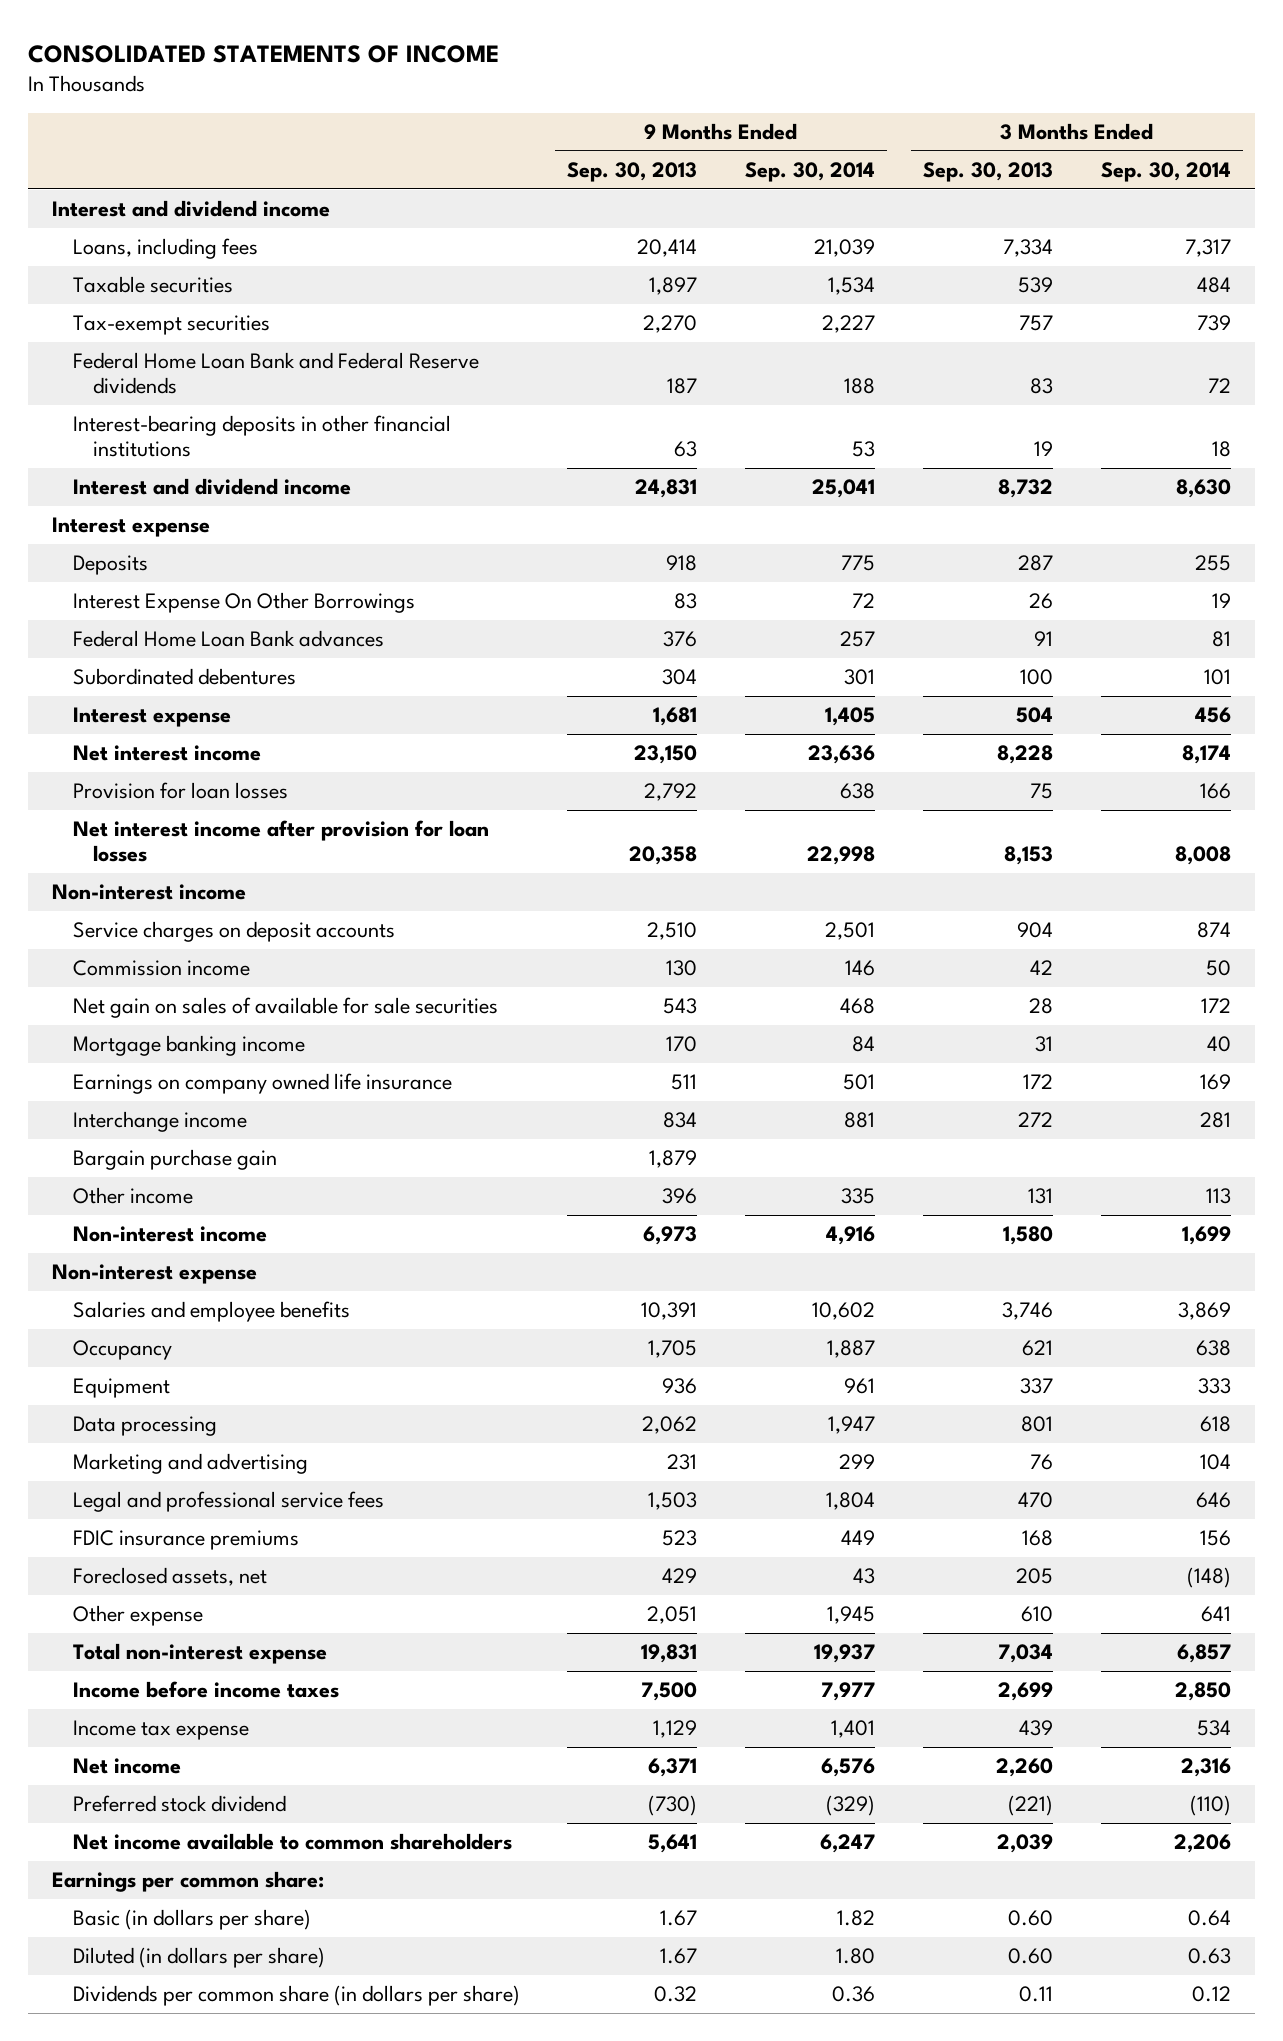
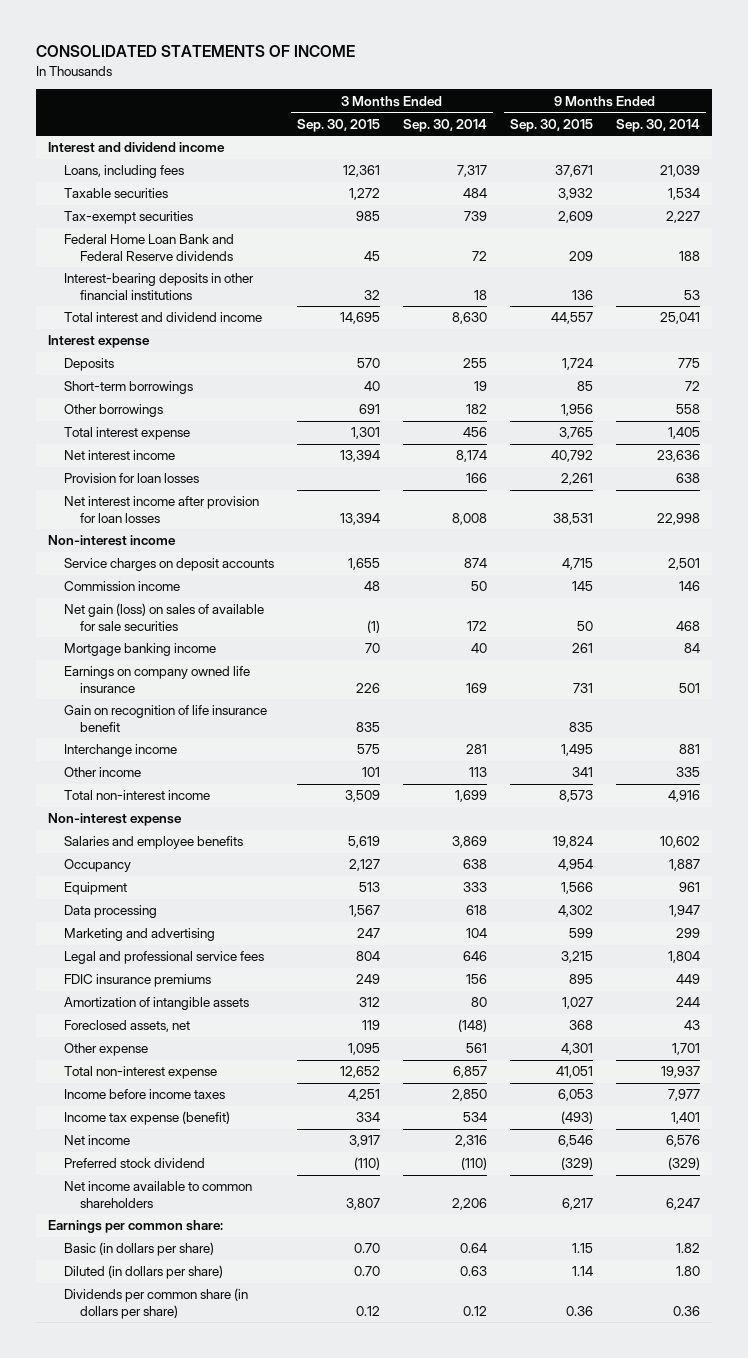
[567,161,698,182] Sep. 30, 2013 -> none
[923,161,1054,182] Sep. 30, 2013 -> none
none -> [296,118,380,132] Sep. 30, 2015
none -> [510,118,594,132] Sep. 30, 2015
[72,478,351,496] Interest and dividend income -> [63,312,262,323] Total interest and dividend income
[72,630,384,648] Federal Home Loan Bank advances -> none
[72,668,296,686] Subordinated debentures -> none
[72,592,415,614] Interest Expense On Other Borrowings -> [63,381,193,395] Short-term borrowings
none -> [63,404,163,418] Other borrowings
[72,707,231,728] Interest expense -> [63,427,190,441] Total interest expense
[72,997,498,1019] Net gain on sales of available for sale securities -> [63,603,264,631] Net gain (loss) on sales of available for sale securities
none -> [63,705,267,732] Gain on recognition of life insurance benefit
[72,1149,277,1171] Bargain purchase gain -> none
[72,1226,267,1243] Non-interest income -> [63,790,210,801] Total non-interest income
none -> [63,997,249,1011] Amortization of intangible assets
[827,1606,876,1625] 1,945 -> [672,1043,701,1056] 1,701
[1201,1606,1232,1623] 641 -> [466,1043,488,1054] 561
[72,1720,249,1741] Income tax expense -> [63,1111,230,1126] Income tax expense (benefit)

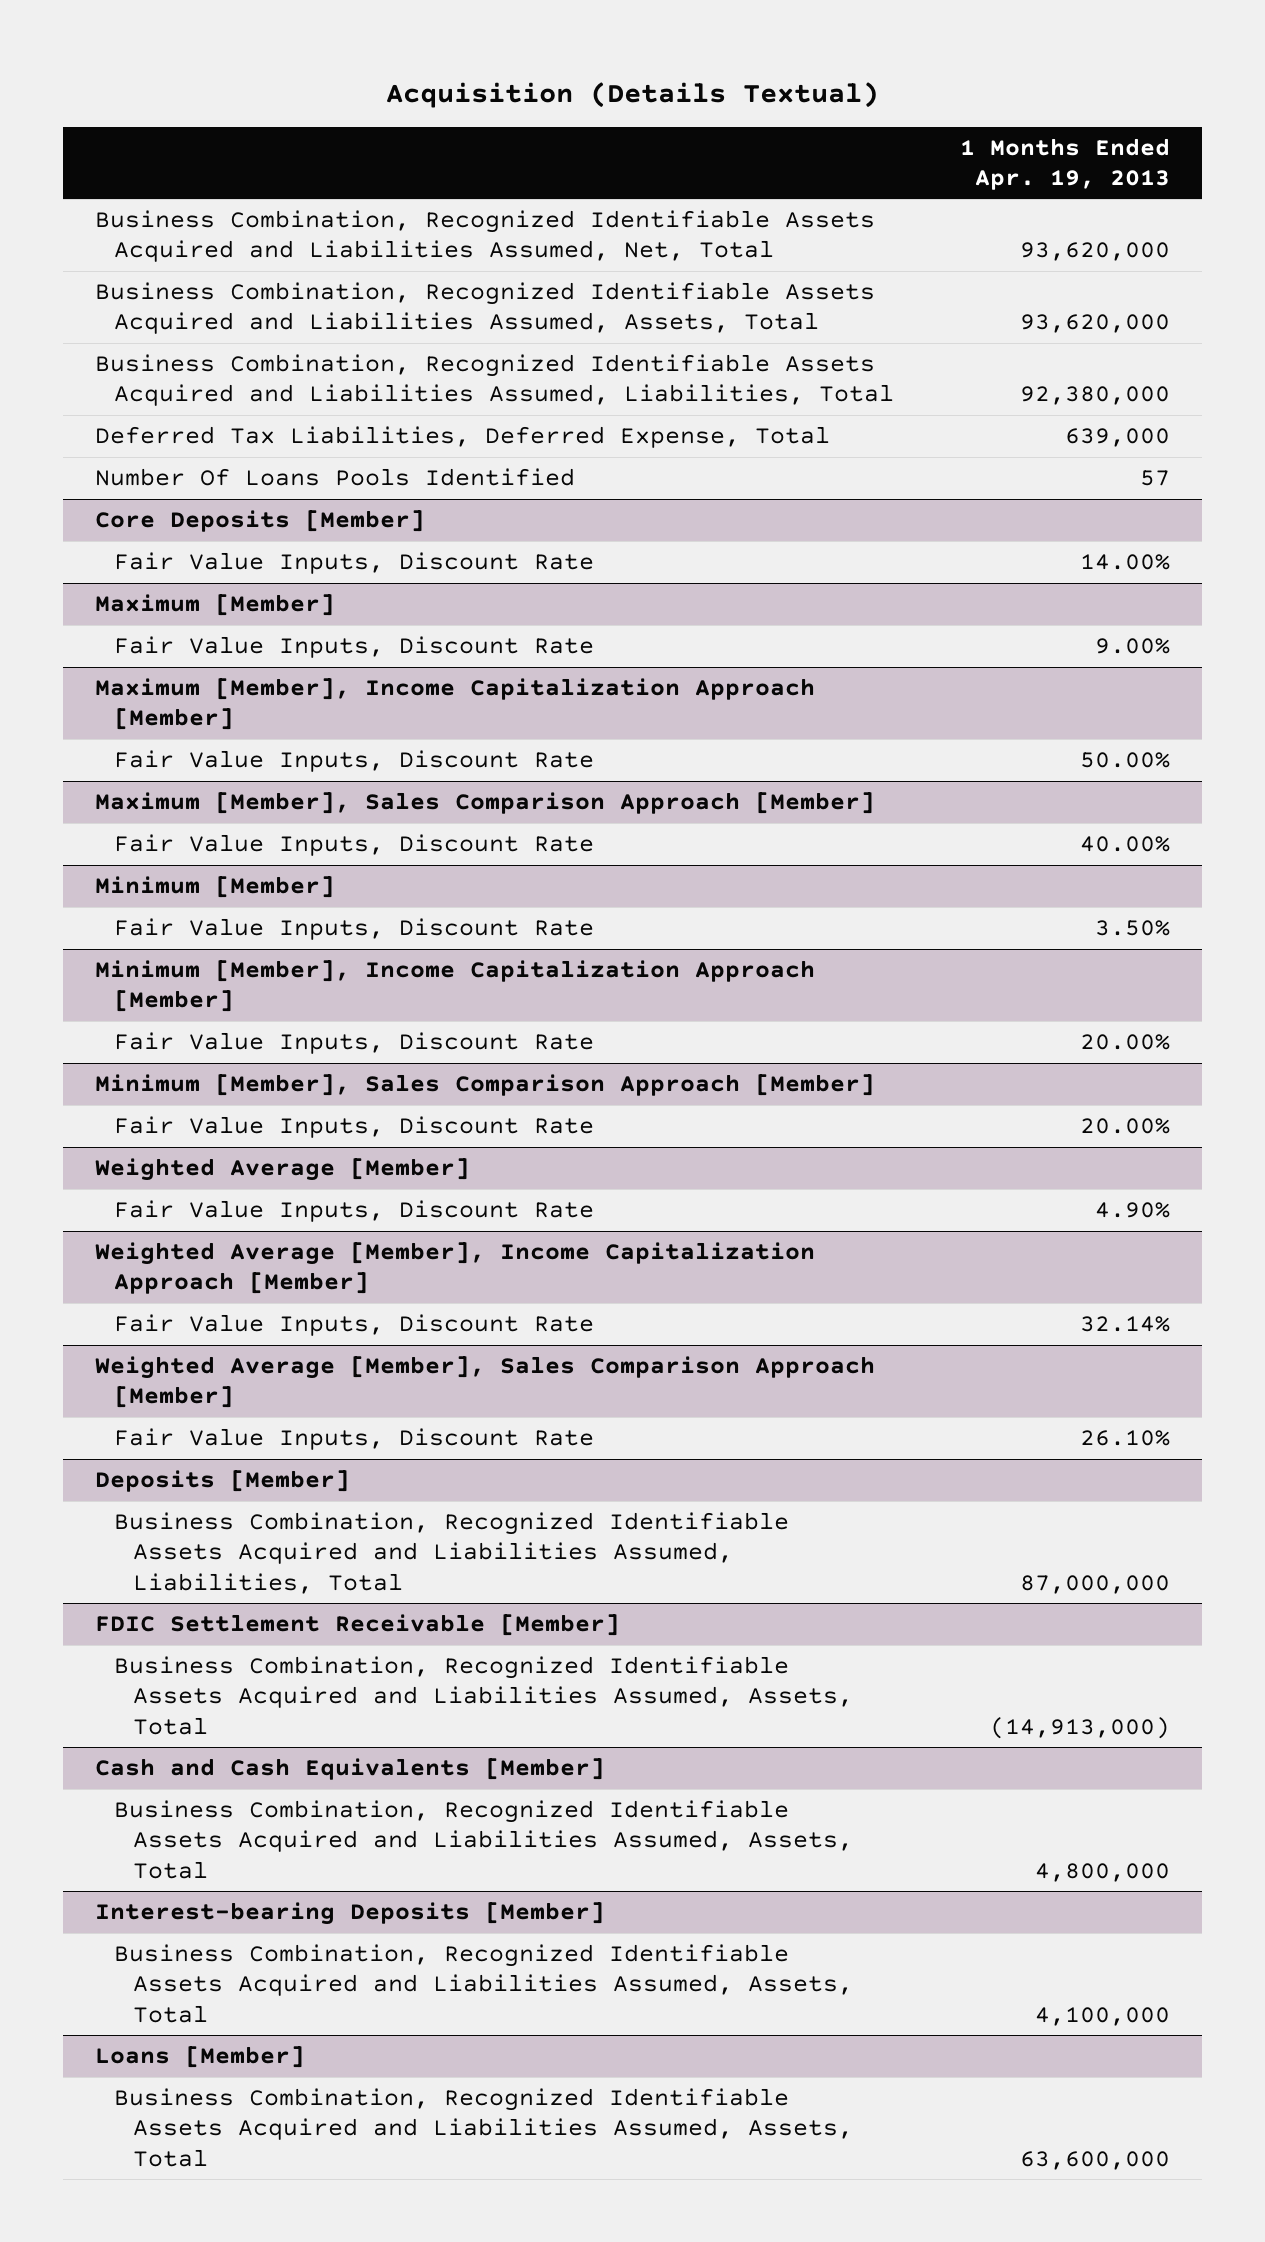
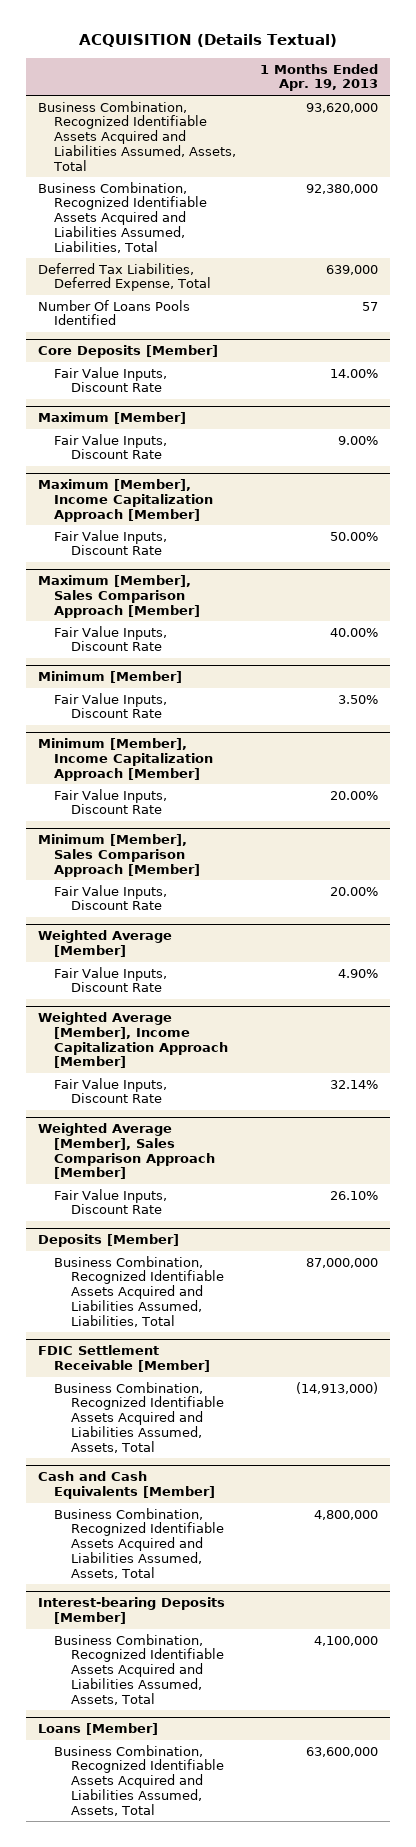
[385,81,879,108] Acquisition (Details Textual) -> [79,34,338,48] ACQUISITION (Details Textual)
[95,210,876,263] Business Combination, Recognized Identifiable Assets Acquired and Liabilities Assumed, Net, Total -> none

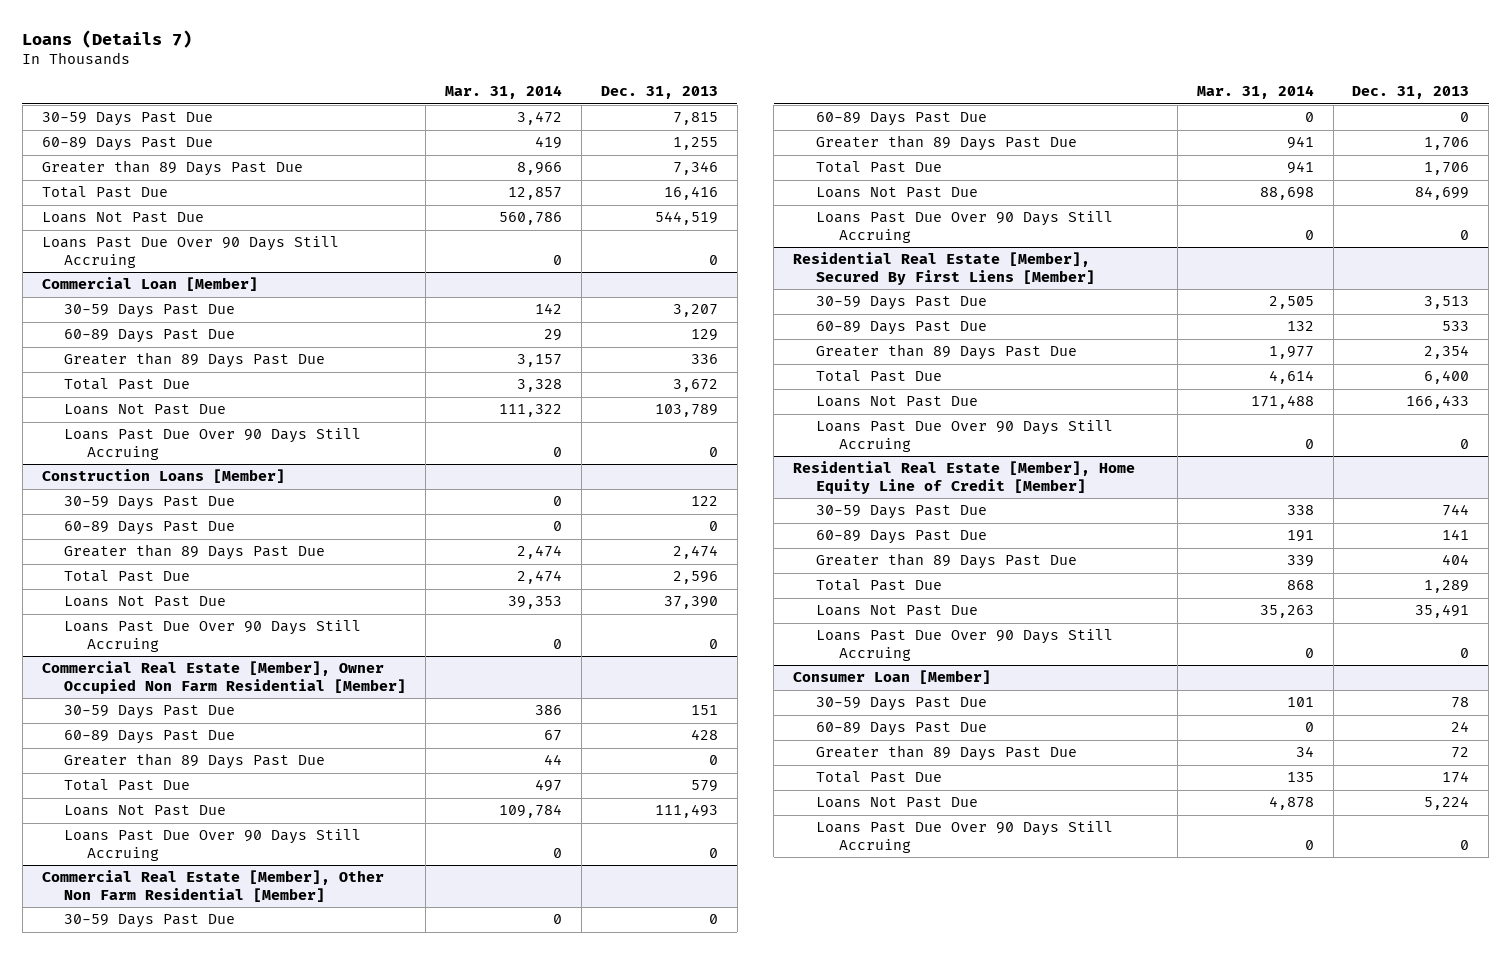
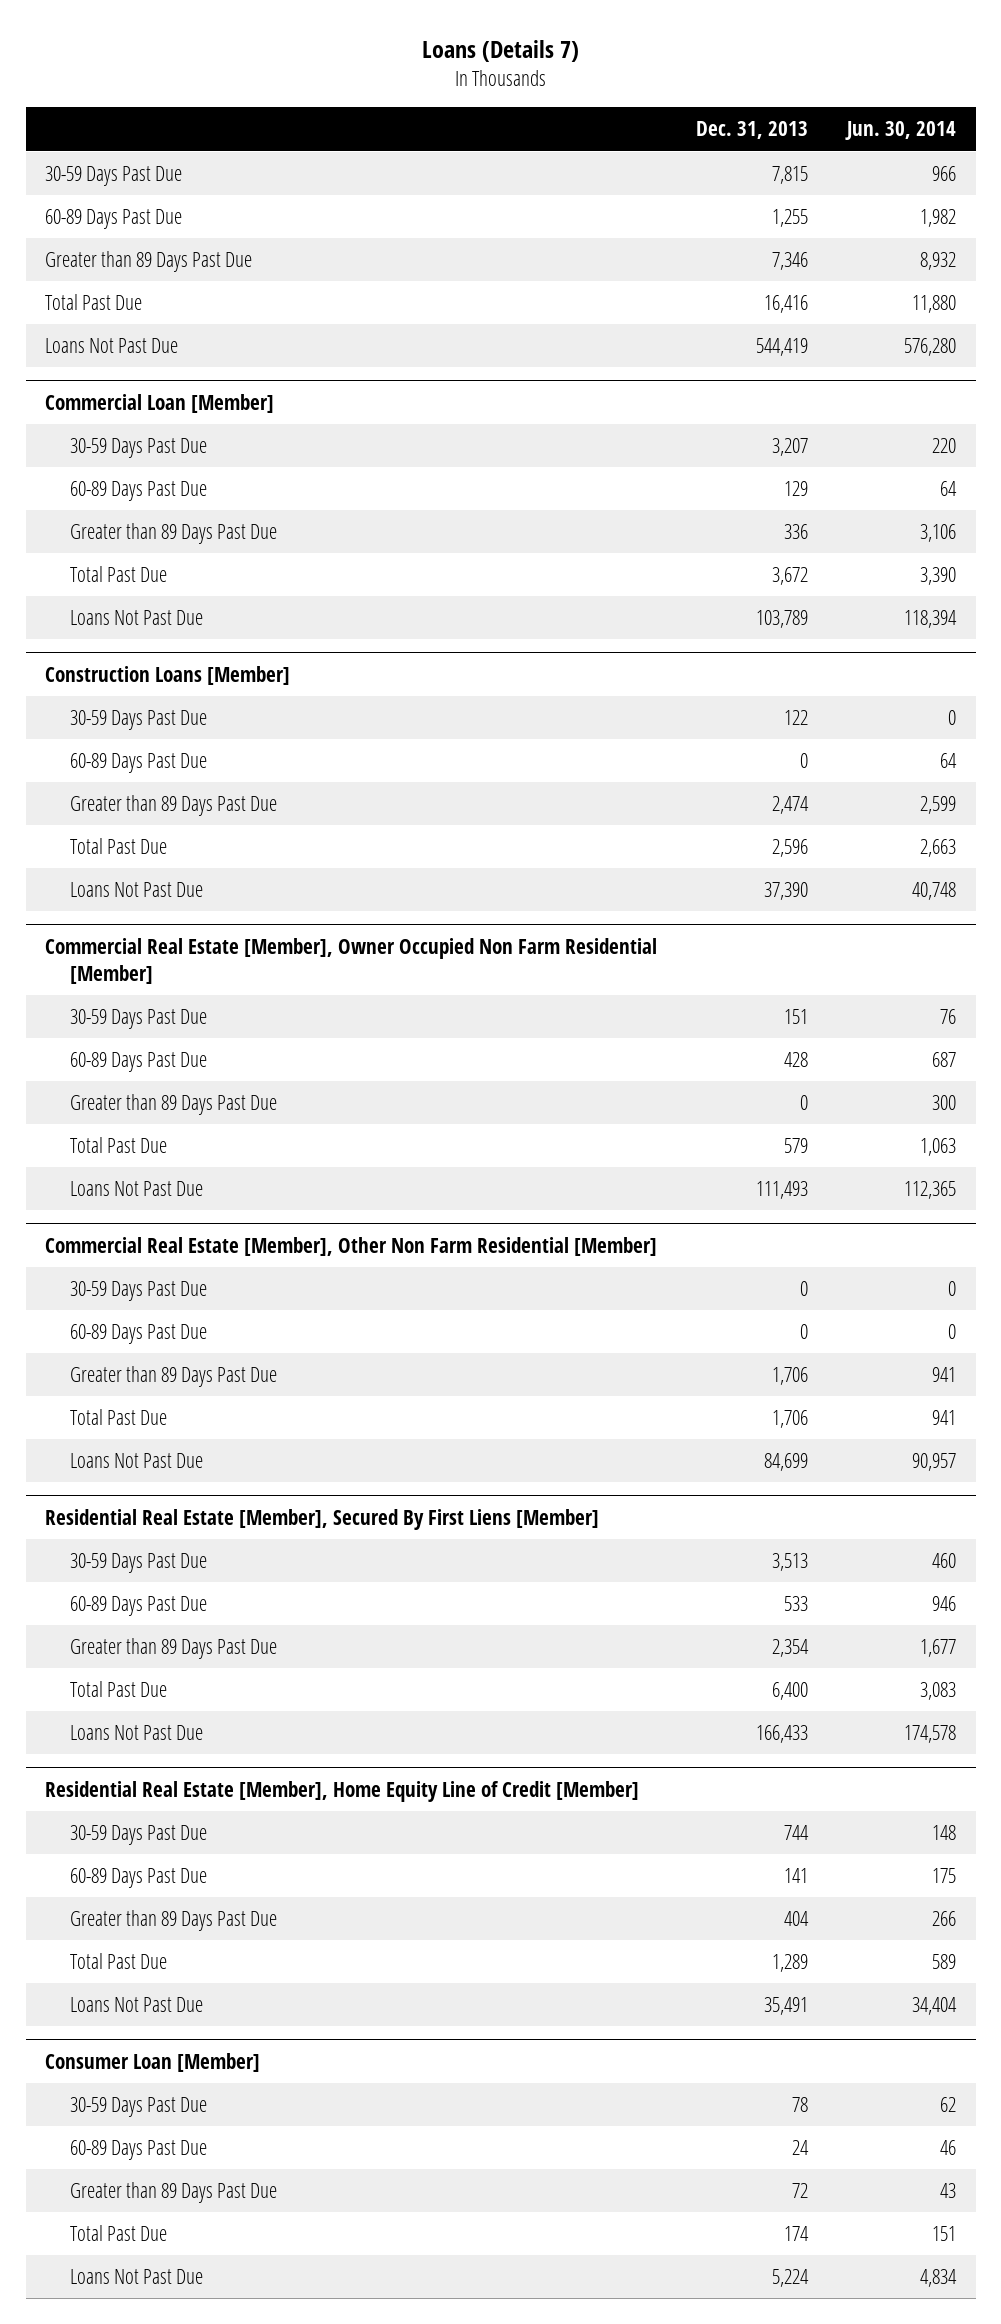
[445,85,563,100] Mar. 31, 2014 -> none
none -> [845,121,957,141] Jun. 30, 2014
[41,236,339,268] Loans Past Due Over 90 Days Still Accruing -> none
[654,211,718,226] 544,519 -> [756,338,809,357] 544,419
[64,428,362,460] Loans Past Due Over 90 Days Still Accruing -> none
[64,620,362,652] Loans Past Due Over 90 Days Still Accruing -> none
[64,829,362,861] Loans Past Due Over 90 Days Still Accruing -> none
[815,211,1113,243] Loans Past Due Over 90 Days Still Accruing -> none
[815,420,1113,452] Loans Past Due Over 90 Days Still Accruing -> none
[815,629,1113,661] Loans Past Due Over 90 Days Still Accruing -> none
[815,821,1113,853] Loans Past Due Over 90 Days Still Accruing -> none

